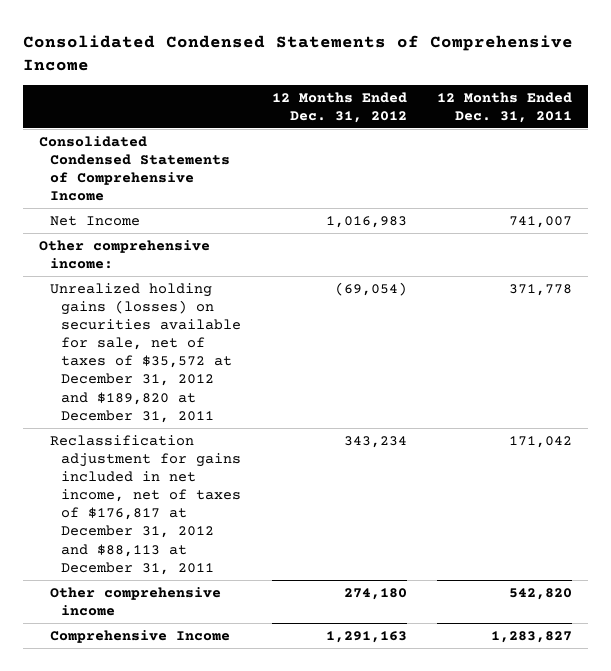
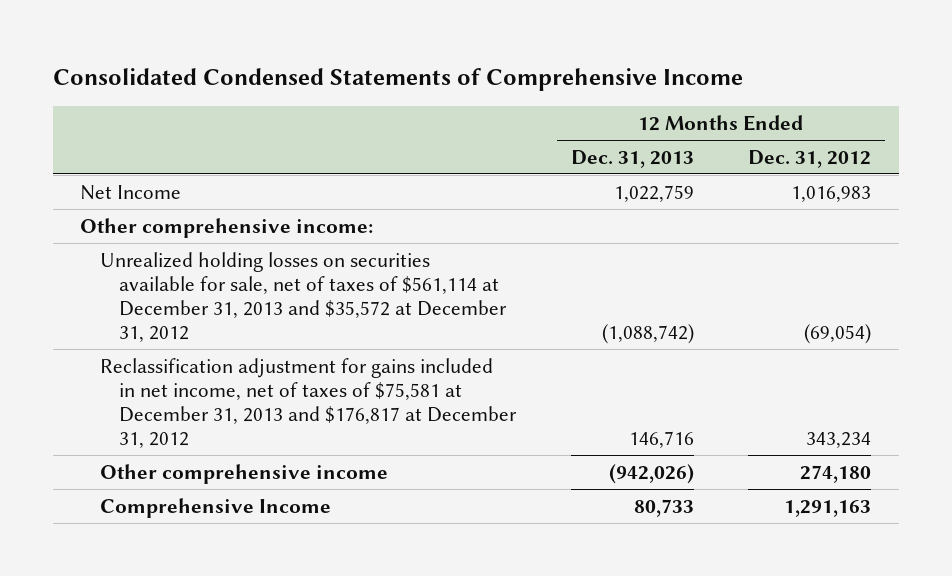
[437,91,573,124] 12 Months Ended Dec. 31, 2011 -> none
none -> [570,149,694,168] Dec. 31, 2013
[38,135,230,202] Consolidated Condensed Statements of Comprehensive Income -> none
[49,282,241,423] Unrealized holding gains (losses) on securities available for sale, net of taxes of $35,572 at December 31, 2012 and $189,820 at December 31, 2011 -> [99,251,508,342] Unrealized holding losses on securities available for sale, net of taxes of $561,114 at December 31, 2013 and $35,572 at December 31, 2012
[49,434,241,575] Reclassification adjustment for gains included in net income, net of taxes of $176,817 at December 31, 2012 and $88,113 at December 31, 2011 -> [99,357,518,448] Reclassification adjustment for gains included in net income, net of taxes of $75,581 at December 31, 2013 and $176,817 at December 31, 2012

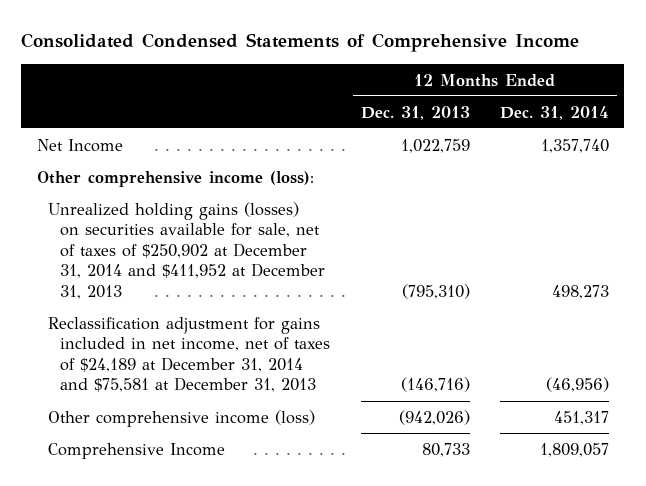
[748,149,872,168] Dec. 31, 2012 -> none
none -> [500,105,610,120] Dec. 31, 2014
[80,217,374,238] Other comprehensive income: -> [36,170,314,187] Other comprehensive income (loss):
[99,251,508,342] Unrealized holding losses on securities available for sale, net of taxes of $561,114 at December 31, 2013 and $35,572 at December 31, 2012 -> [48,201,326,299] Unrealized holding gains (losses) on securities available for sale, net of taxes of $250,902 at December 31, 2014 and $411,952 at December 31, 2013
[601,323,694,344] (1,088,742) -> [401,283,470,299] (795,310)
[99,357,518,448] Reclassification adjustment for gains included in net income, net of taxes of $75,581 at December 31, 2013 and $176,817 at December 31, 2012 -> [48,316,331,393] Reclassification adjustment for gains included in net income, net of taxes of $24,189 at December 31, 2014 and $75,581 at December 31, 2013
[628,430,694,448] 146,716 -> [400,377,470,393] (146,716)
[99,463,388,484] Other comprehensive income -> [48,409,316,427] Other comprehensive income (loss)

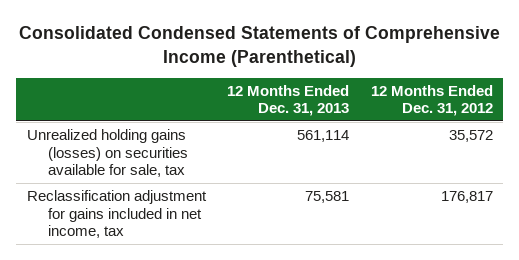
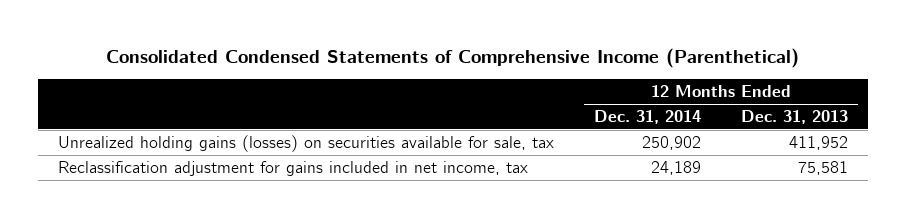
[370,84,493,117] 12 Months Ended Dec. 31, 2012 -> none
none -> [593,110,701,125] Dec. 31, 2014
[297,129,350,142] 561,114 -> [788,136,848,151] 411,952

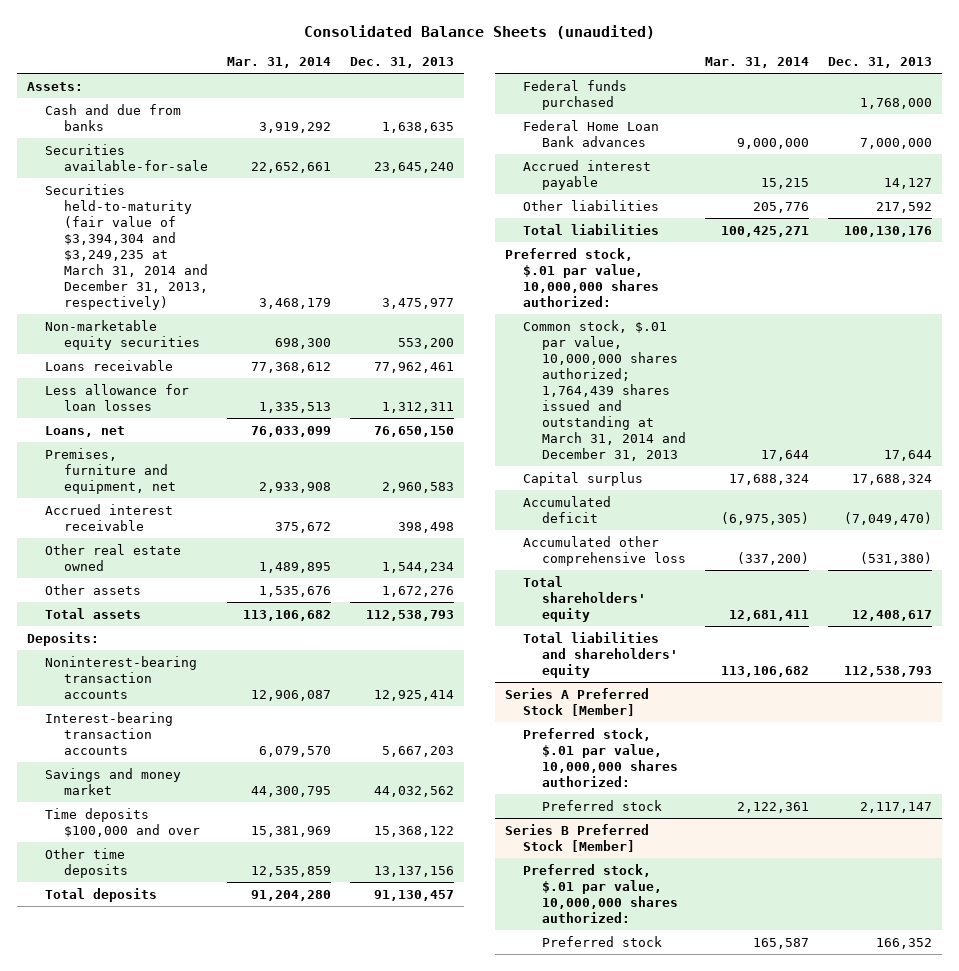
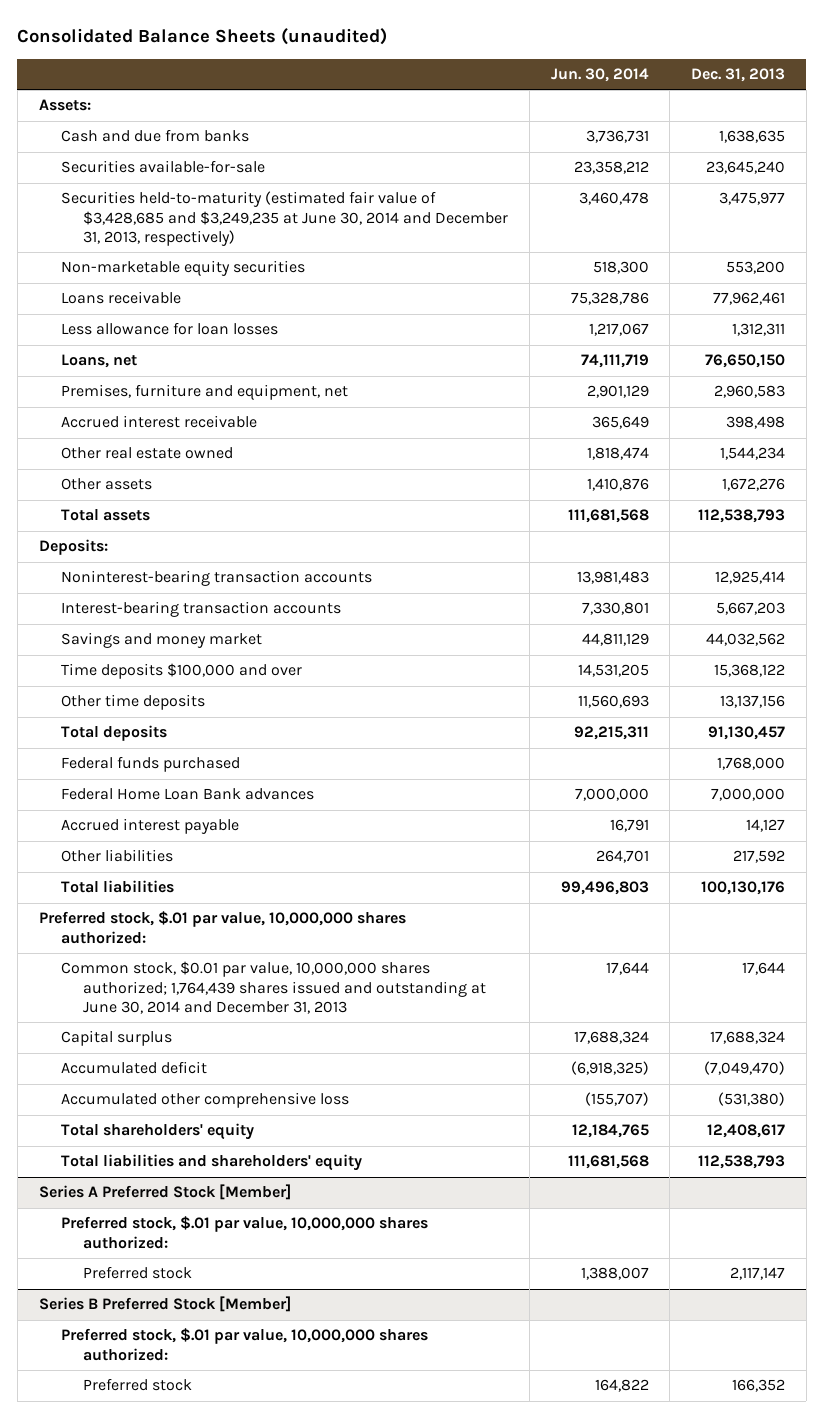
[226,56,331,68] Mar. 31, 2014 -> none
none -> [550,67,649,82] Jun. 30, 2014
[45,183,208,310] Securities held-to-maturity (fair value of $3,394,304 and $3,249,235 at March 31, 2014 and December 31, 2013, respectively) -> [60,191,509,247] Securities held-to-maturity (estimated fair value of $3,428,685 and $3,249,235 at June 30, 2014 and December 31, 2013, respectively)
[523,319,686,461] Common stock, $.01 par value, 10,000,000 shares authorized; 1,764,439 shares issued and outstanding at March 31, 2014 and December 31, 2013 -> [60,961,487,1015] Common stock, $0.01 par value, 10,000,000 shares authorized; 1,764,439 shares issued and outstanding at June 30, 2014 and December 31, 2013

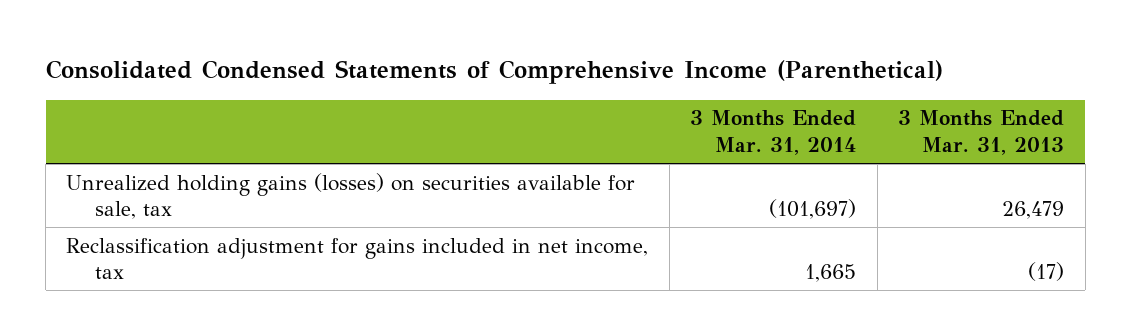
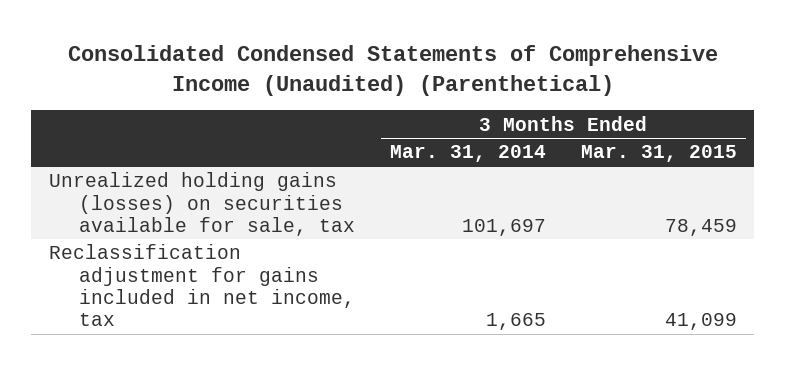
[45,60,943,85] Consolidated Condensed Statements of Comprehensive Income (Parenthetical) -> [67,45,718,97] Consolidated Condensed Statements of Comprehensive Income (Unaudited) (Parenthetical)
[898,110,1065,156] 3 Months Ended Mar. 31, 2013 -> none
none -> [580,145,737,163] Mar. 31, 2015
[769,199,857,220] (101,697) -> [462,218,547,236] 101,697

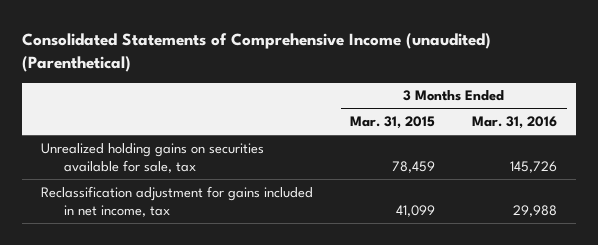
[67,45,718,97] Consolidated Condensed Statements of Comprehensive Income (Unaudited) (Parenthetical) -> [22,33,492,72] Consolidated Statements of Comprehensive Income (unaudited) (Parenthetical)
[390,145,547,163] Mar. 31, 2014 -> none
none -> [472,116,558,130] Mar. 31, 2016
[48,172,356,236] Unrealized holding gains (losses) on securities available for sale, tax -> [40,142,264,173] Unrealized holding gains on securities available for sale, tax

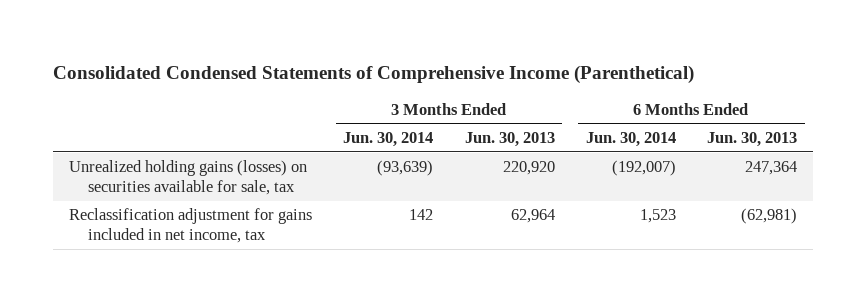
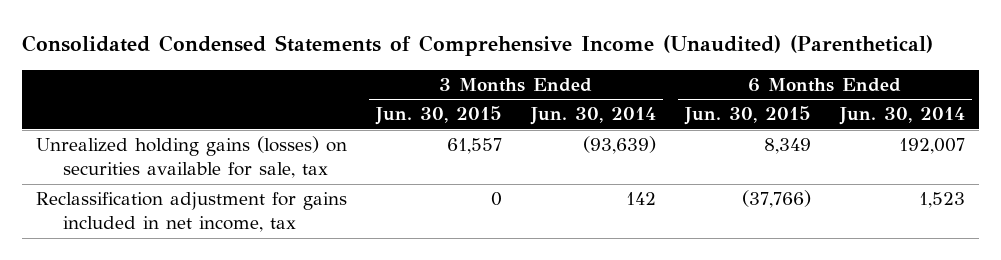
[53,65,695,85] Consolidated Condensed Statements of Comprehensive Income (Parenthetical) -> [21,34,933,56] Consolidated Condensed Statements of Comprehensive Income (Unaudited) (Parenthetical)
[464,132,555,148] Jun. 30, 2013 -> none
[707,132,798,148] Jun. 30, 2013 -> none
none -> [375,106,503,126] Jun. 30, 2015
none -> [683,106,811,126] Jun. 30, 2015
[611,160,676,177] (192,007) -> [898,138,965,155] 192,007

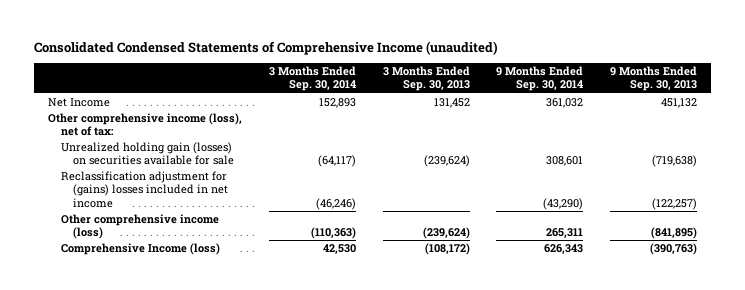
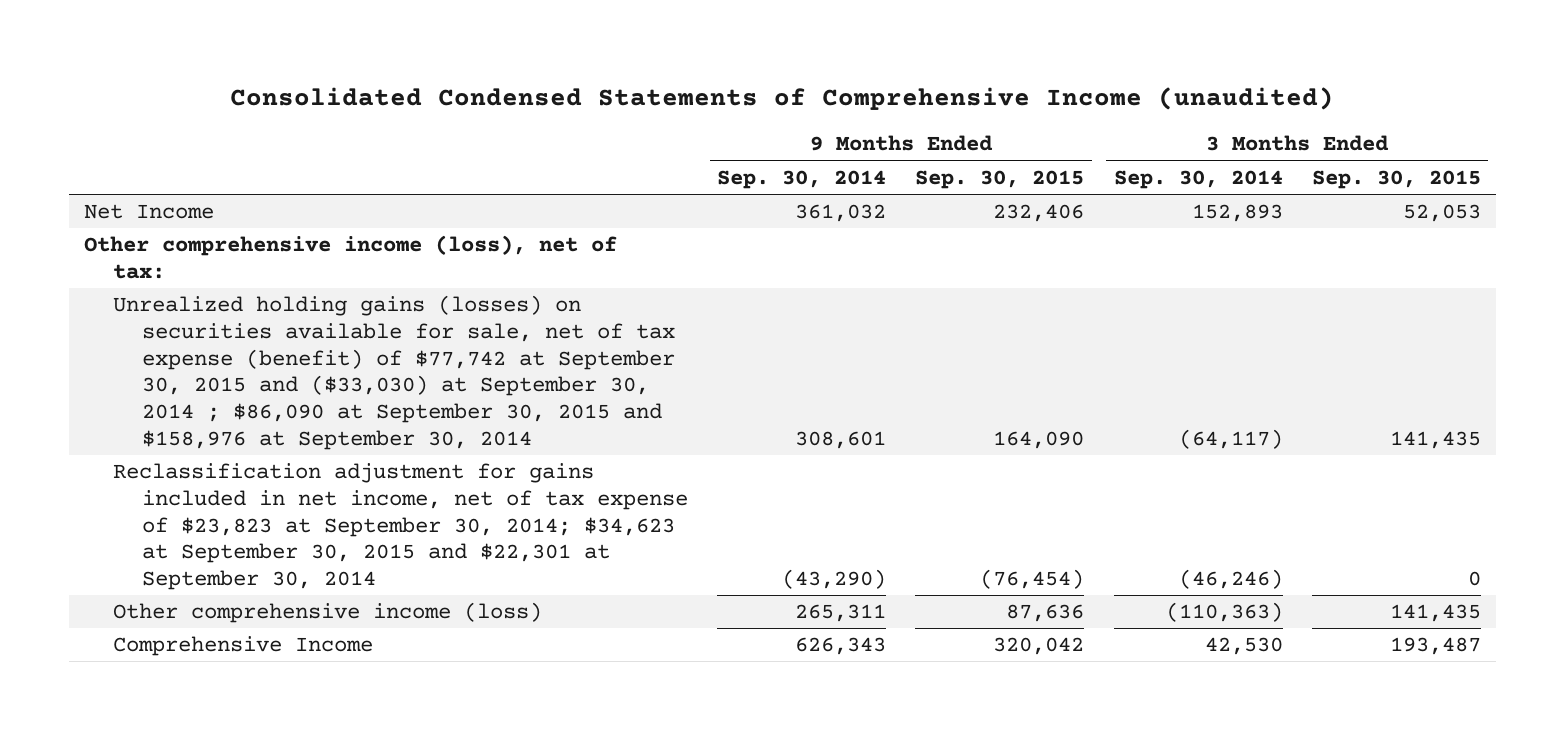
[382,66,470,92] 3 Months Ended Sep. 30, 2013 -> none
[610,66,698,92] 9 Months Ended Sep. 30, 2013 -> none
none -> [915,169,1085,189] Sep. 30, 2015
none -> [1311,169,1481,189] Sep. 30, 2015
[60,142,235,166] Unrealized holding gain (losses) on securities available for sale -> [112,295,675,450] Unrealized holding gains (losses) on securities available for sale, net of tax expense (benefit) of $77,742 at September 30, 2015 and ($33,030) at September 30, 2014 ; $86,090 at September 30, 2015 and $158,976 at September 30, 2014
[60,171,229,208] Reclassification adjustment for (gains) losses included in net income -> [112,463,688,590] Reclassification adjustment for gains included in net income, net of tax expense of $23,823 at September 30, 2014; $34,623 at September 30, 2015 and $22,301 at September 30, 2014
[60,243,220,256] Comprehensive Income (loss) -> [112,636,373,657] Comprehensive Income

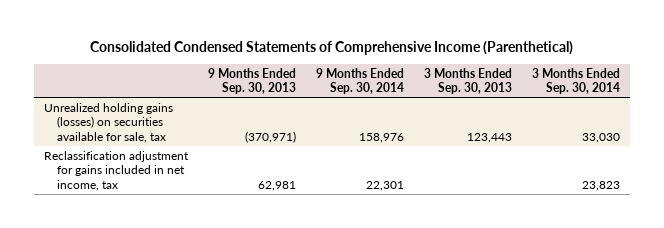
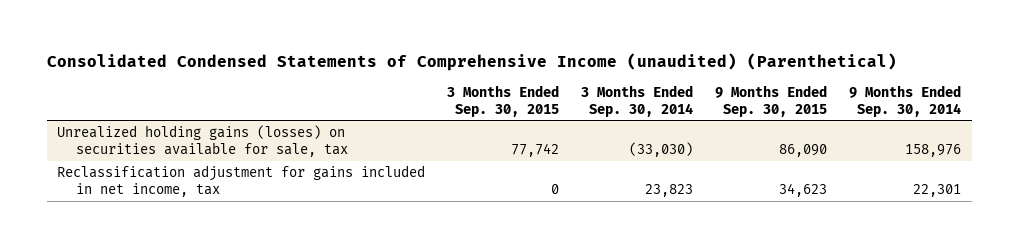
[90,41,574,56] Consolidated Condensed Statements of Comprehensive Income (Parenthetical) -> [46,53,897,72] Consolidated Condensed Statements of Comprehensive Income (unaudited) (Parenthetical)
[207,67,296,95] 9 Months Ended Sep. 30, 2013 -> none
[424,67,513,95] 3 Months Ended Sep. 30, 2013 -> none
none -> [447,85,560,117] 3 Months Ended Sep. 30, 2015
none -> [714,85,827,117] 9 Months Ended Sep. 30, 2015
[582,132,621,143] 33,030 -> [629,141,694,157] (33,030)

